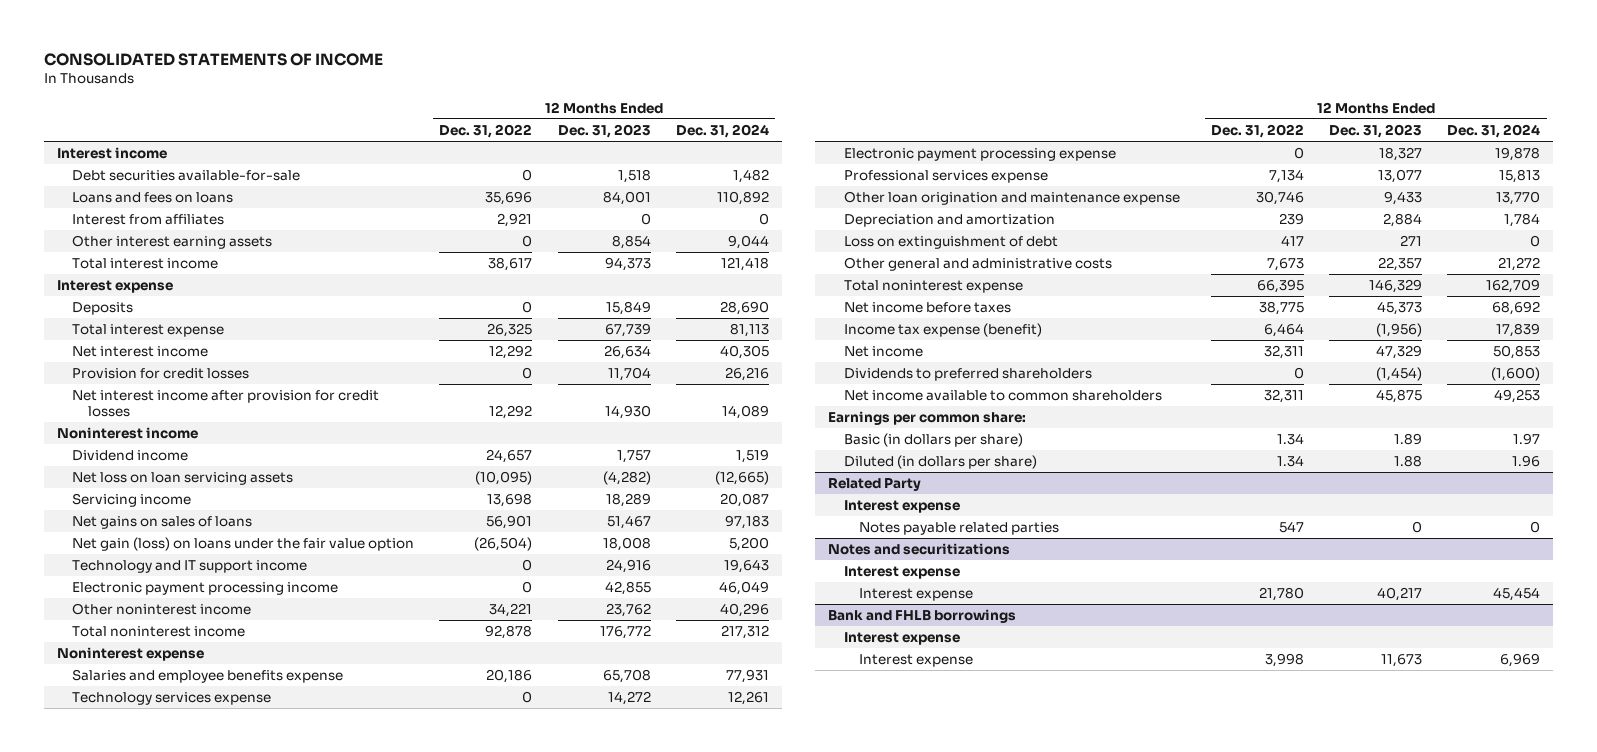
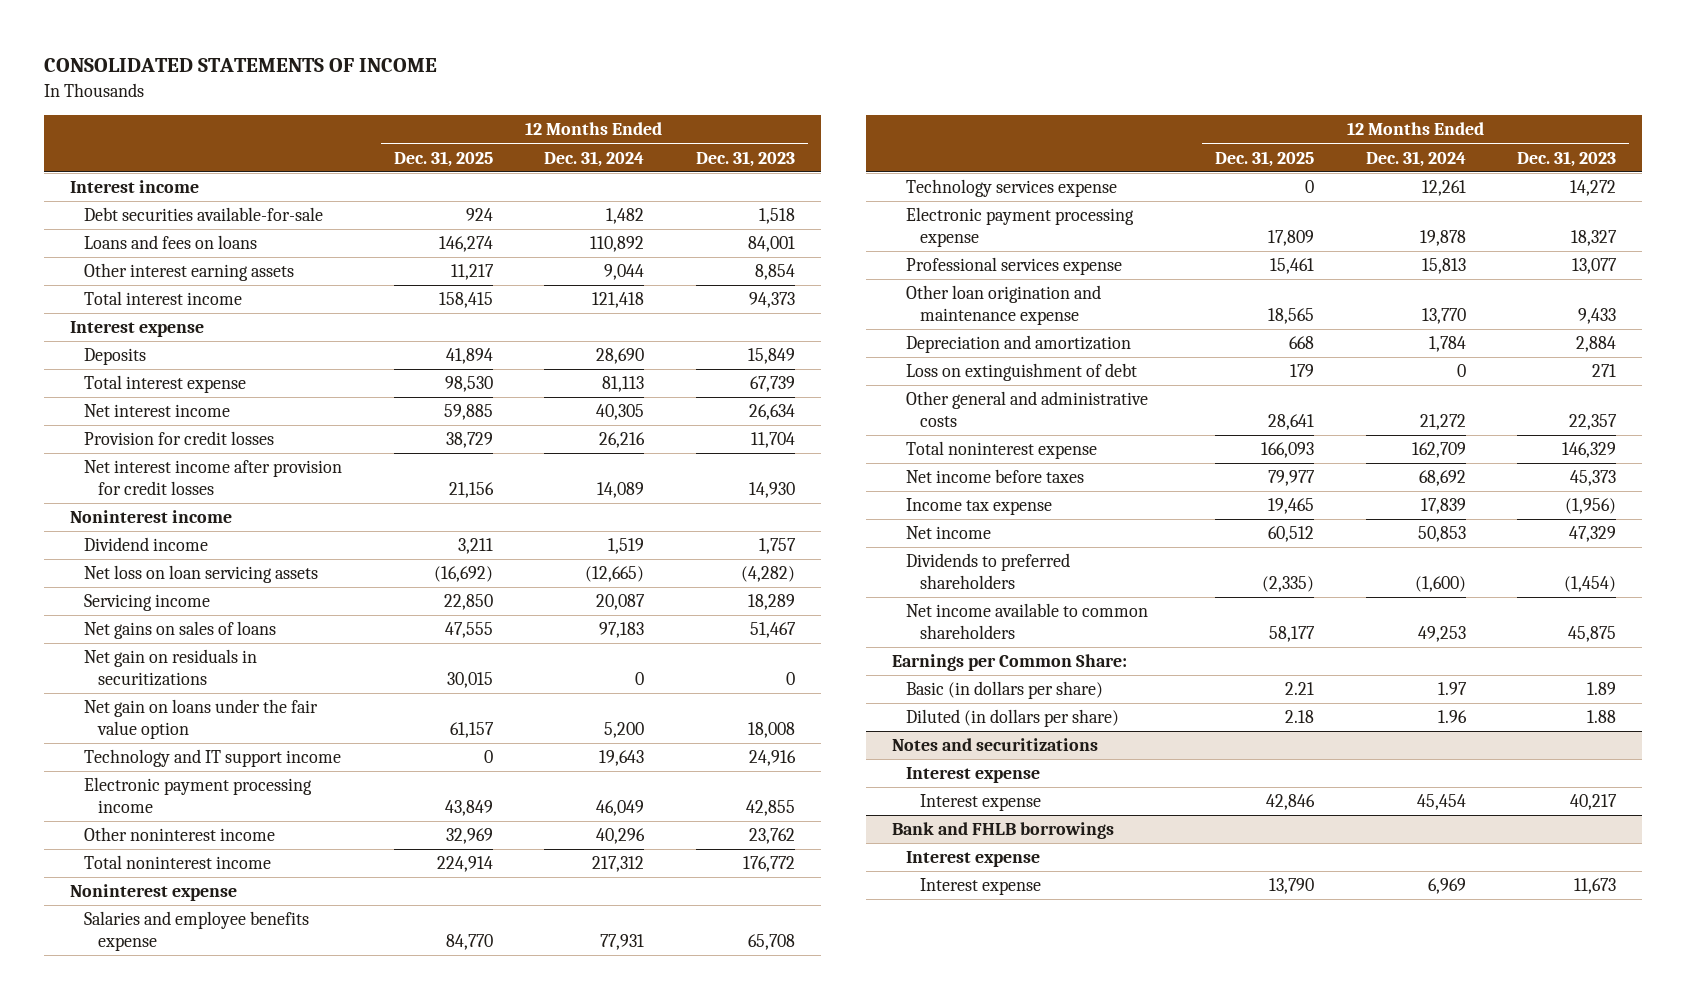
[439,123,533,138] Dec. 31, 2022 -> none
none -> [393,150,493,167] Dec. 31, 2025
[72,214,225,226] Interest from affiliates -> none
none -> [84,649,258,686] Net gain on residuals in securitizations
[72,537,415,552] Net gain (loss) on loans under the fair value option -> [84,699,319,739] Net gain on loans under the fair value option
[843,323,1042,338] Income tax expense (benefit) -> [905,498,1052,516] Income tax expense
[828,411,1027,426] Earnings per common share: -> [891,654,1127,672] Earnings per Common Share:
[828,478,922,492] Related Party -> none
[843,500,960,514] Interest expense -> none
[859,522,1060,536] Notes payable related parties -> none

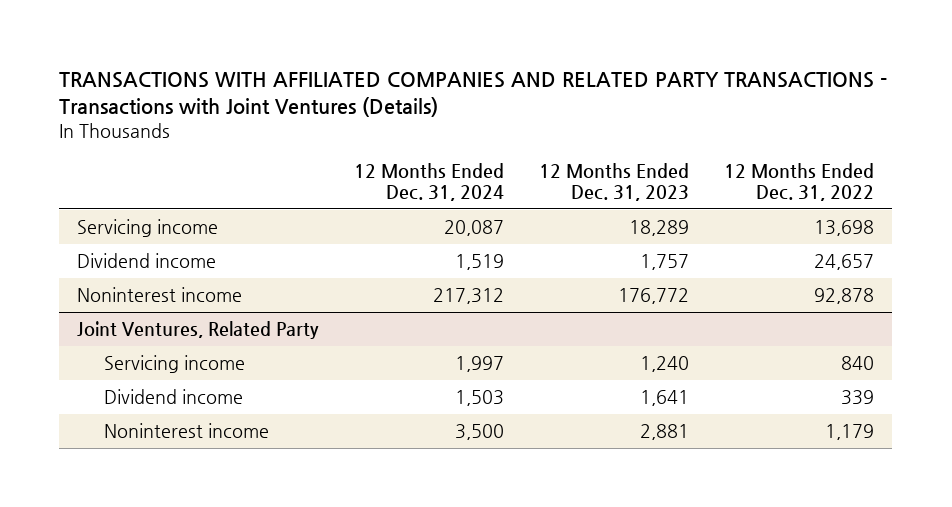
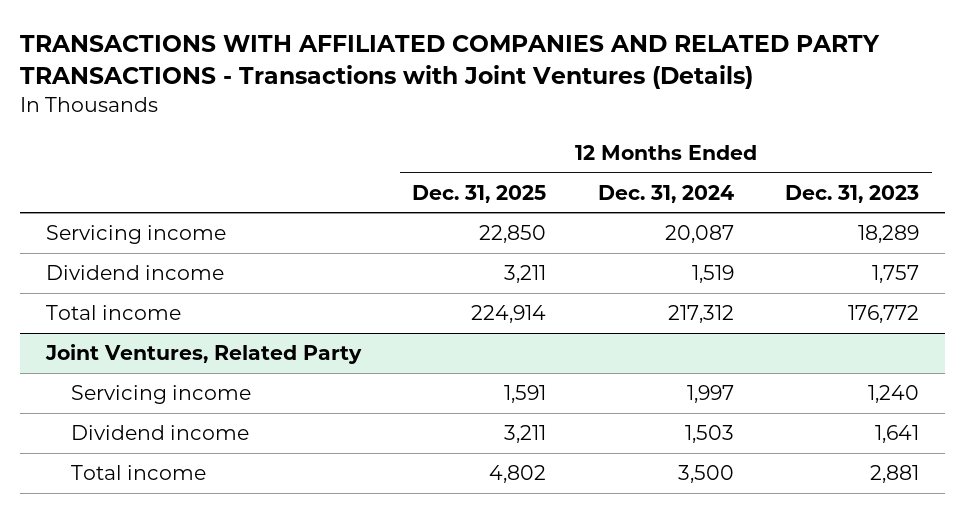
[724,162,875,201] 12 Months Ended Dec. 31, 2022 -> none
none -> [412,184,547,203] Dec. 31, 2025
[77,286,243,302] Noninterest income -> [46,305,182,321] Total income
[103,422,269,438] Noninterest income -> [70,465,206,481] Total income

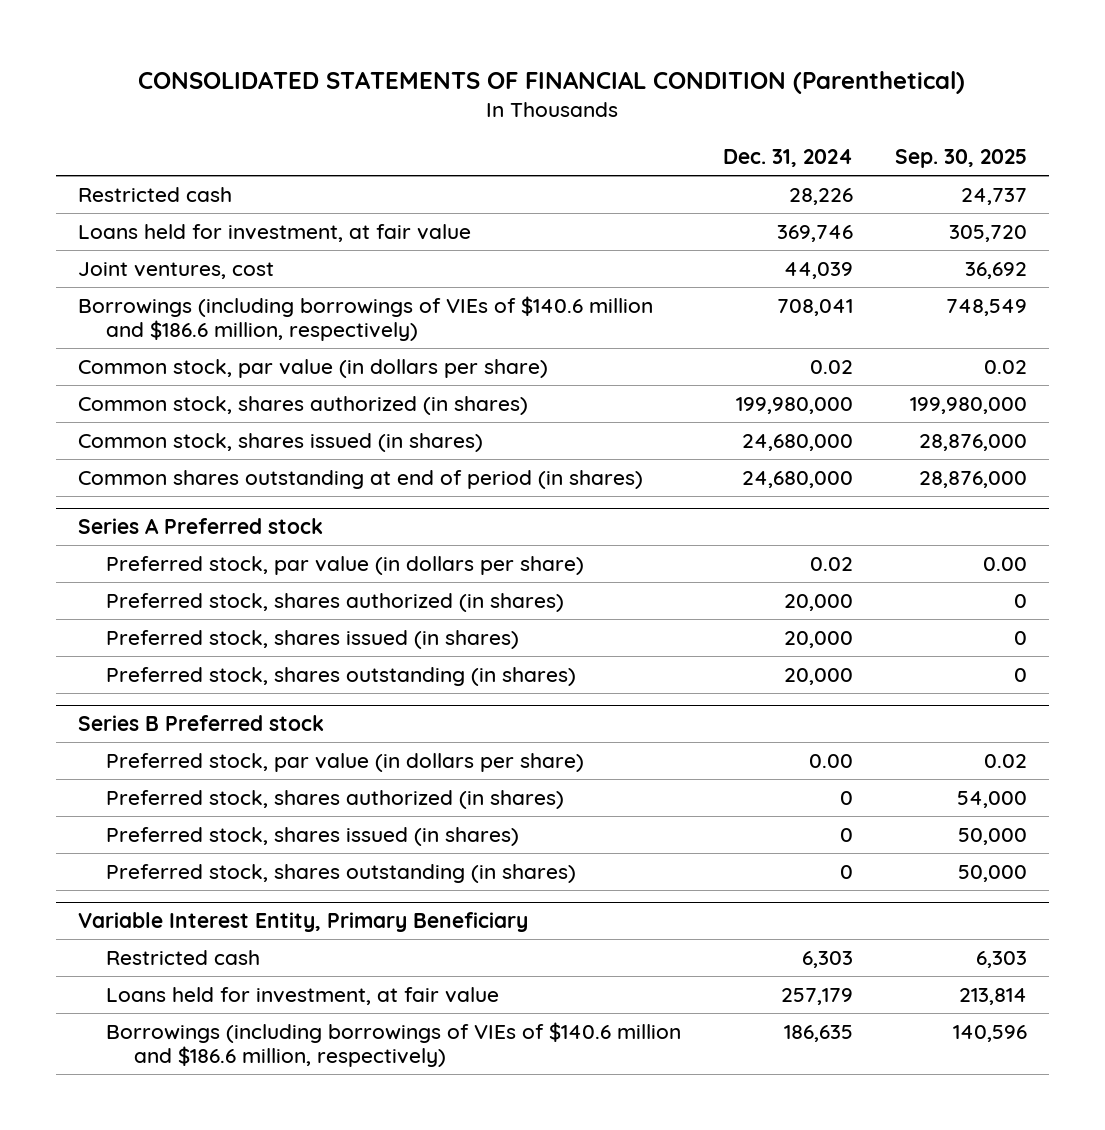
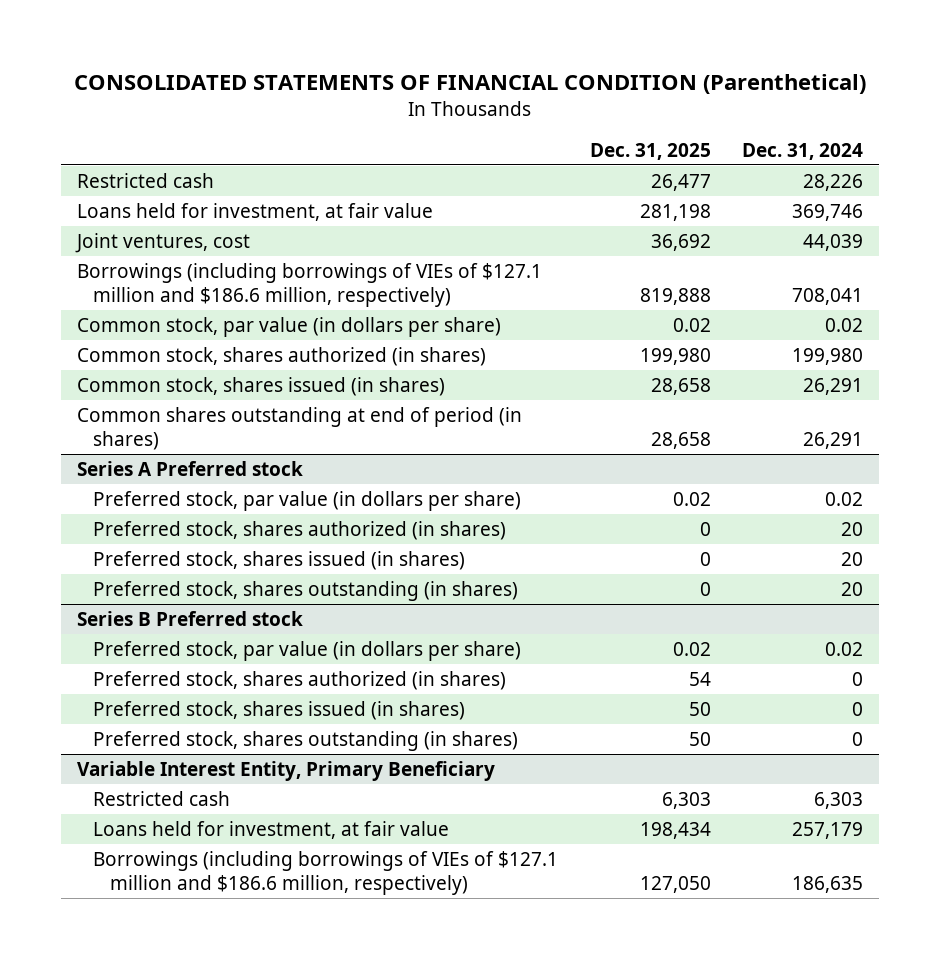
[895,149,1028,169] Sep. 30, 2025 -> none
none -> [589,142,711,160] Dec. 31, 2025
[77,295,653,342] Borrowings (including borrowings of VIEs of $140.6 million and $186.6 million, respectively) -> [76,262,542,307] Borrowings (including borrowings of VIEs of $127.1 million and $186.6 million, respectively)
[736,396,854,414] 199,980,000 -> [792,347,864,365] 199,980
[742,433,854,451] 24,680,000 -> [803,377,864,395] 26,291
[742,470,854,488] 24,680,000 -> [803,431,864,449] 26,291
[784,593,854,611] 20,000 -> [841,521,864,536] 20
[784,630,854,648] 20,000 -> [841,551,864,566] 20
[784,667,854,685] 20,000 -> [841,581,864,596] 20
[809,753,854,768] 0.00 -> [825,641,864,656] 0.02
[105,1021,681,1068] Borrowings (including borrowings of VIEs of $140.6 million and $186.6 million, respectively) -> [93,850,559,895] Borrowings (including borrowings of VIEs of $127.1 million and $186.6 million, respectively)

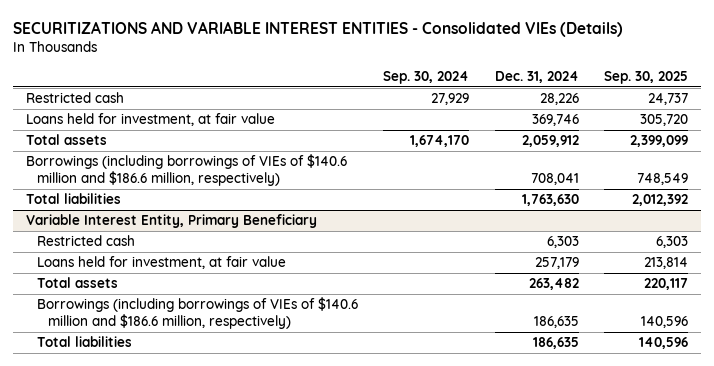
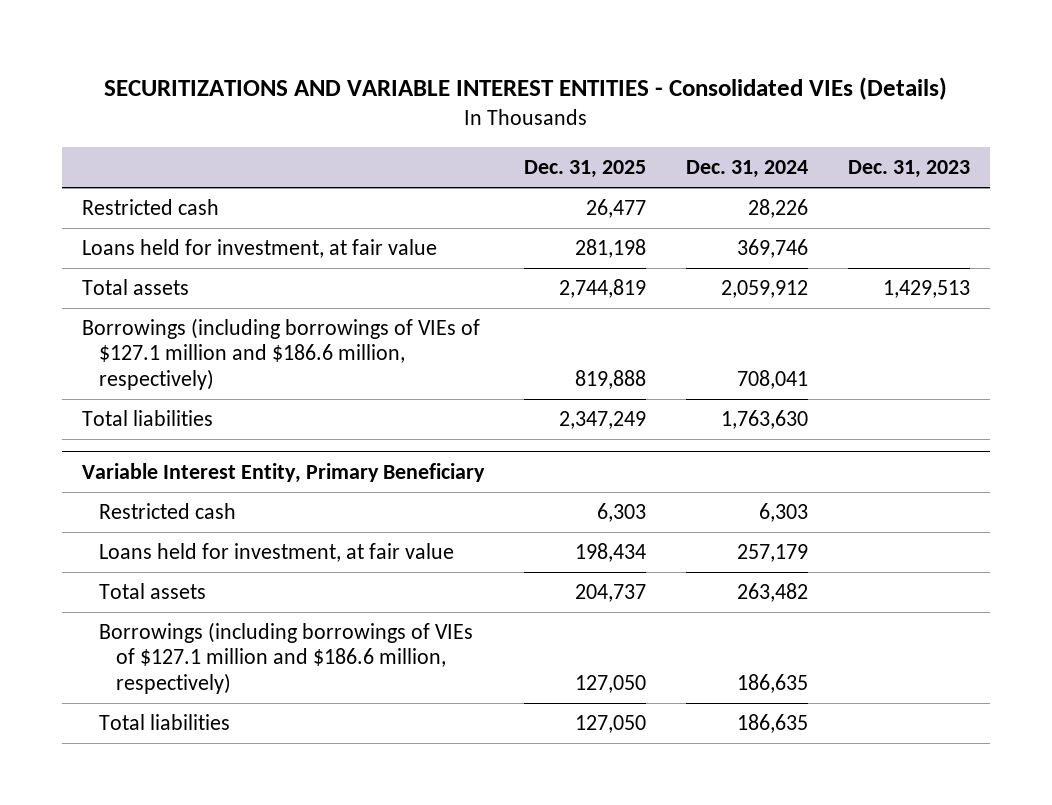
[383,70,470,84] Sep. 30, 2024 -> none
[604,70,689,84] Sep. 30, 2025 -> none
none -> [524,160,647,179] Dec. 31, 2025
none -> [848,160,971,179] Dec. 31, 2023
[25,154,347,186] Borrowings (including borrowings of VIEs of $140.6 million and $186.6 million, respectively) -> [81,318,480,390] Borrowings (including borrowings of VIEs of $127.1 million and $186.6 million, respectively)
[37,297,359,329] Borrowings (including borrowings of VIEs of $140.6 million and $186.6 million, respectively) -> [98,622,473,694] Borrowings (including borrowings of VIEs of $127.1 million and $186.6 million, respectively)

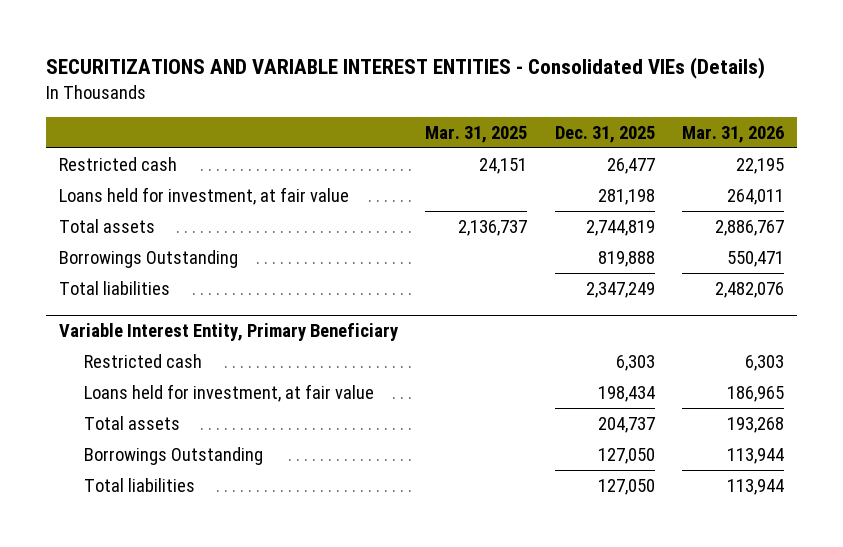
[686,160,809,179] Dec. 31, 2024 -> none
[848,160,971,179] Dec. 31, 2023 -> none
none -> [425,125,528,143] Mar. 31, 2025
none -> [681,125,784,143] Mar. 31, 2026
[81,318,480,390] Borrowings (including borrowings of VIEs of $127.1 million and $186.6 million, respectively) -> [59,249,239,268] Borrowings Outstanding
[98,622,473,694] Borrowings (including borrowings of VIEs of $127.1 million and $186.6 million, respectively) -> [84,446,264,465] Borrowings Outstanding

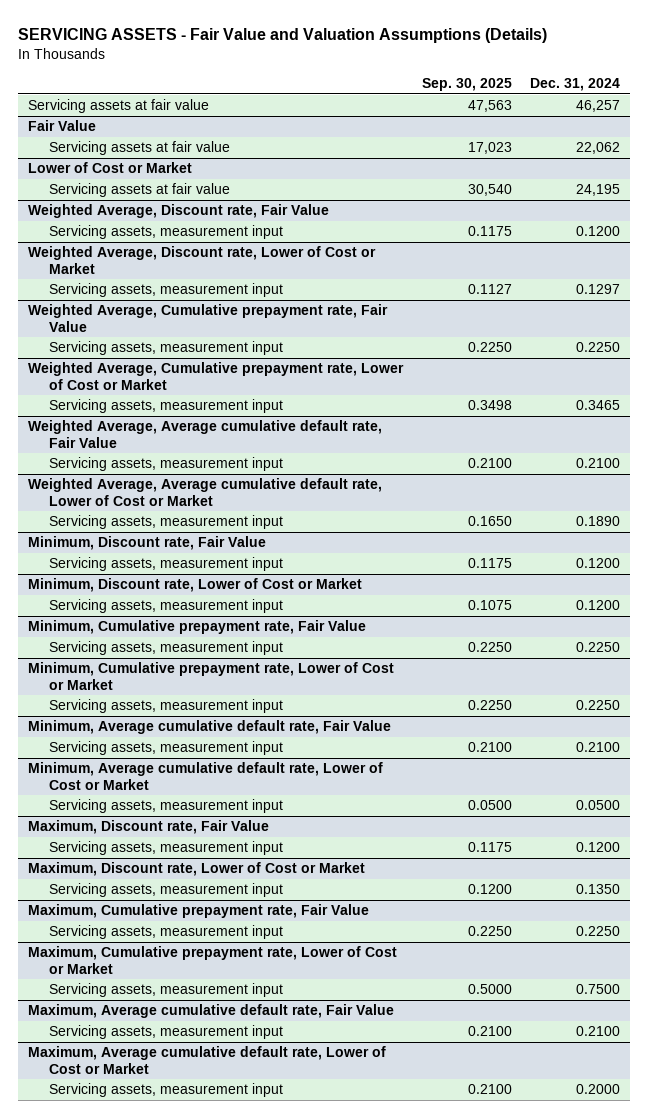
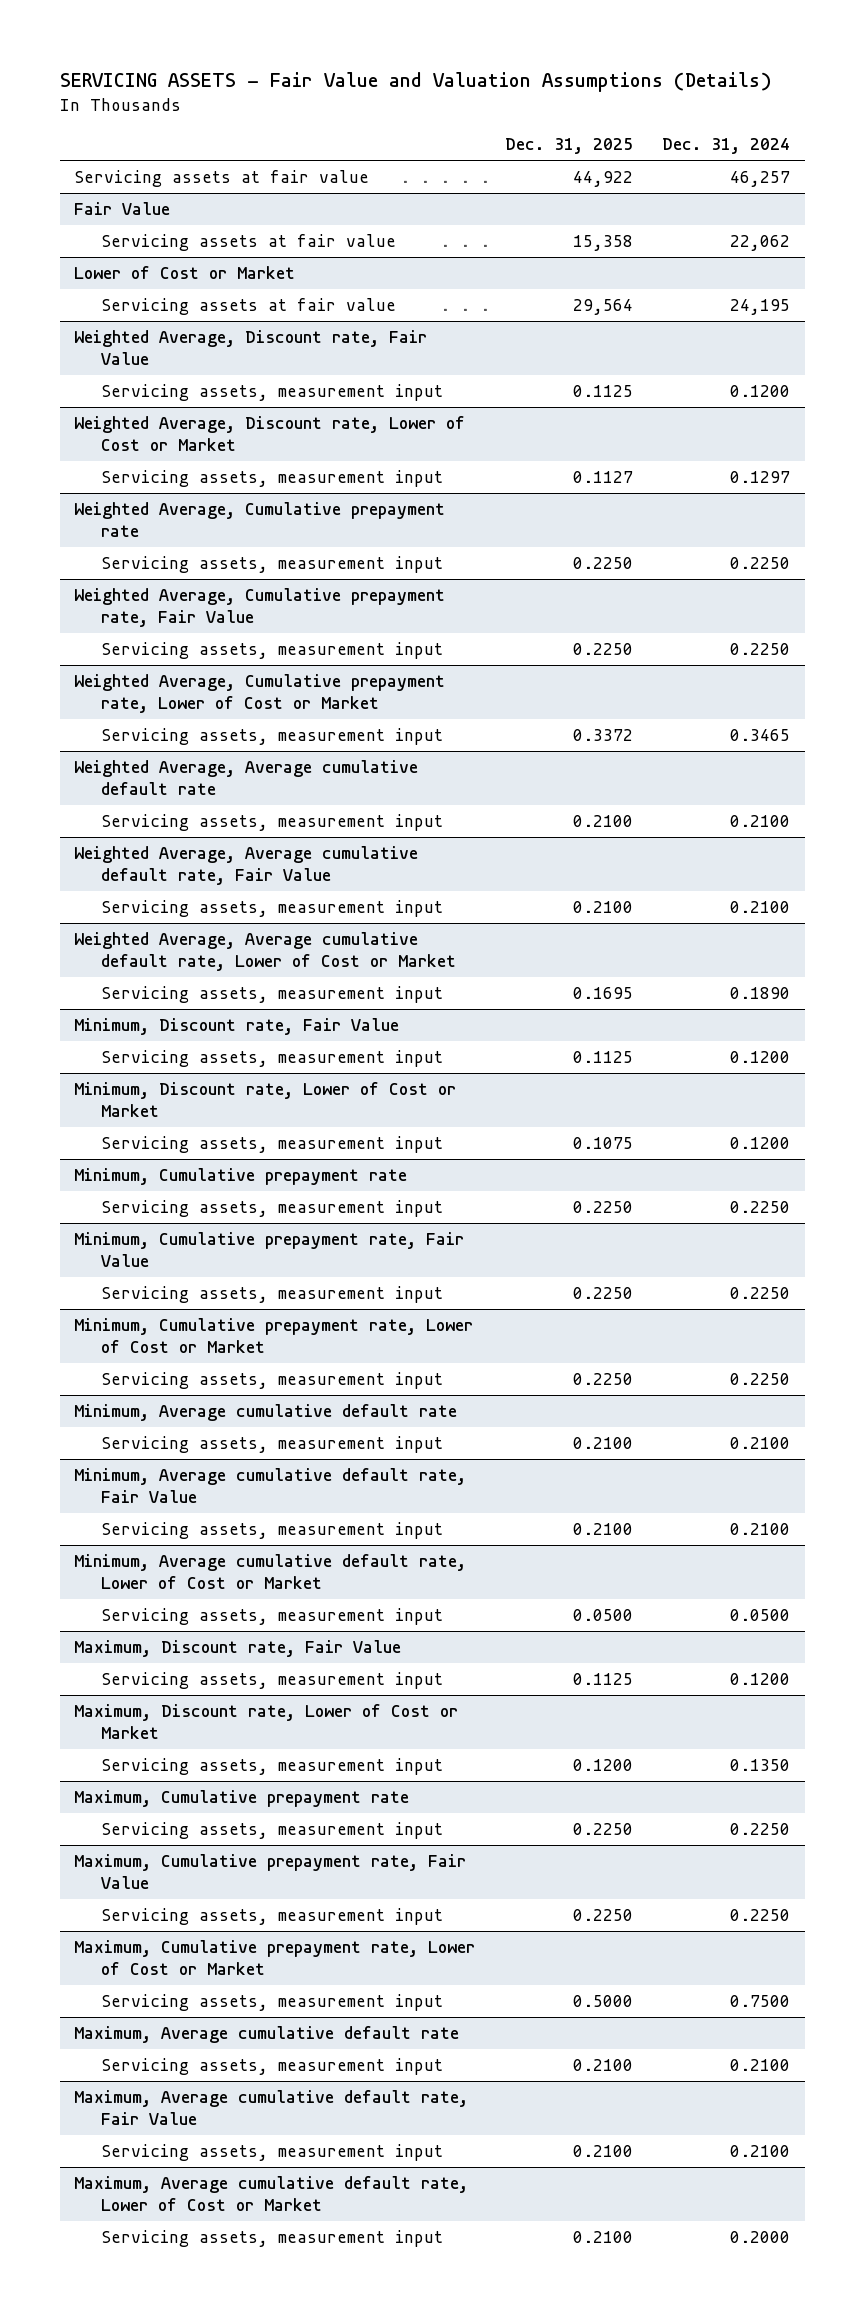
[421,78,512,92] Sep. 30, 2025 -> none
none -> [504,138,633,155] Dec. 31, 2025
none -> [74,502,446,537] Weighted Average, Cumulative prepayment rate
none -> [101,556,444,574] Servicing assets, measurement input
none -> [74,760,419,795] Weighted Average, Average cumulative default rate
none -> [101,814,444,832] Servicing assets, measurement input
none -> [74,1168,408,1186] Minimum, Cumulative prepayment rate
none -> [101,1200,444,1218] Servicing assets, measurement input
none -> [74,1404,458,1422] Minimum, Average cumulative default rate
none -> [101,1436,444,1454] Servicing assets, measurement input
none -> [74,1790,410,1808] Maximum, Cumulative prepayment rate
none -> [101,1822,444,1840] Servicing assets, measurement input
none -> [74,2026,460,2044] Maximum, Average cumulative default rate
none -> [101,2058,444,2076] Servicing assets, measurement input

